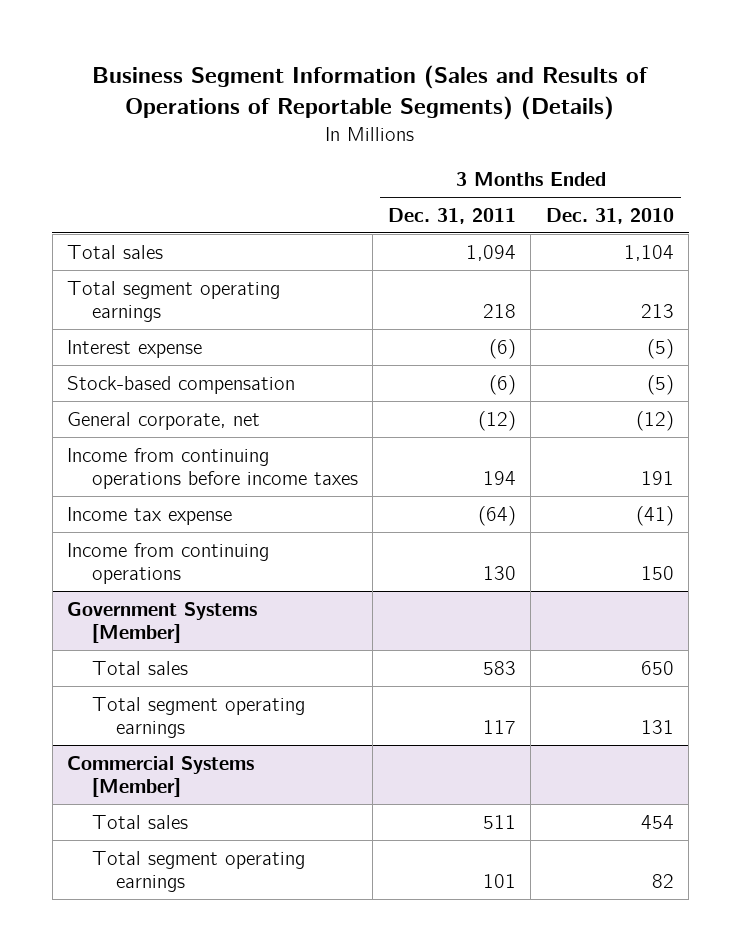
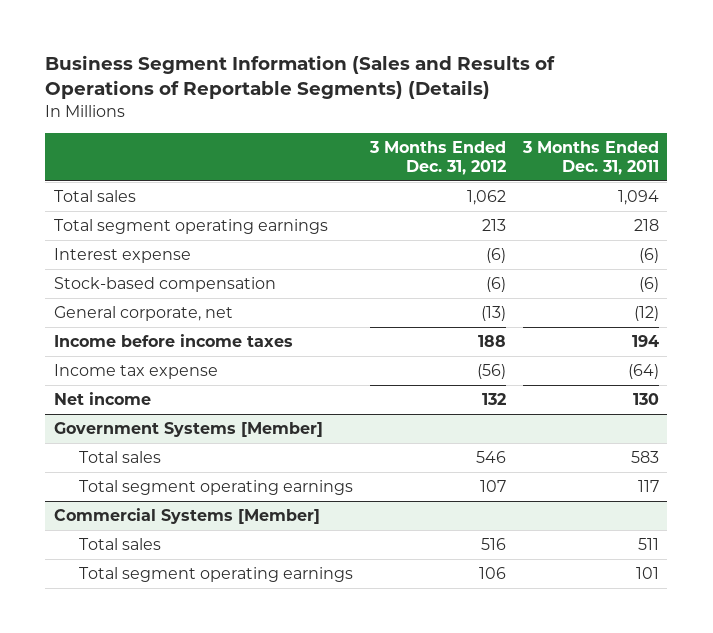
[545,207,674,224] Dec. 31, 2010 -> none
none -> [368,140,506,175] 3 Months Ended Dec. 31, 2012
[66,447,358,490] Income from continuing operations before income taxes -> [53,334,293,348] Income before income taxes
[66,542,269,585] Income from continuing operations -> [53,392,151,406] Net income

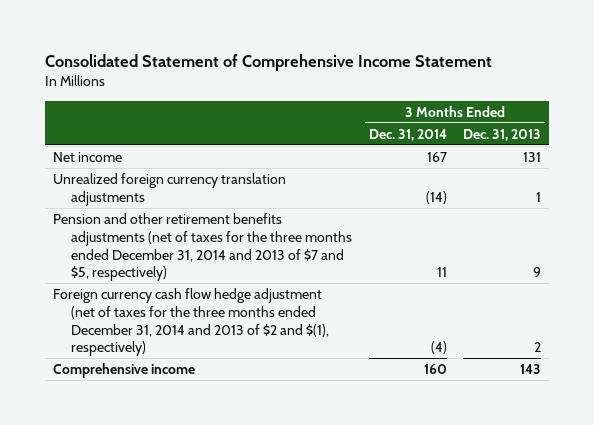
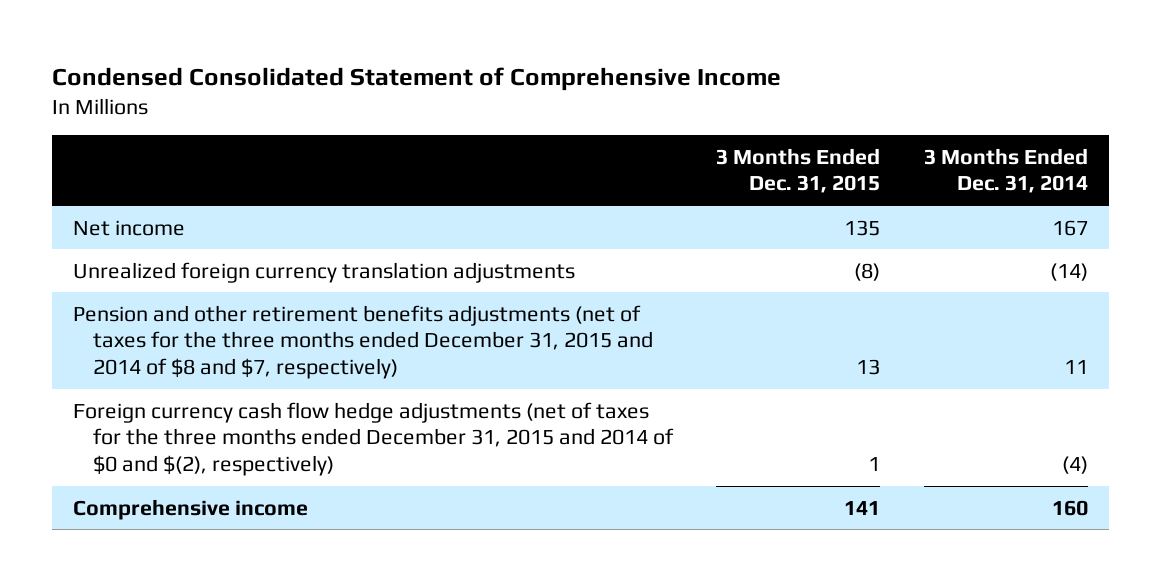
[45,54,493,72] Consolidated Statement of Comprehensive Income Statement -> [51,66,781,91] Condensed Consolidated Statement of Comprehensive Income
[463,128,542,141] Dec. 31, 2013 -> none
none -> [716,147,881,194] 3 Months Ended Dec. 31, 2015
[53,213,353,282] Pension and other retirement benefits adjustments (net of taxes for the three months ended December 31, 2014 and 2013 of $7 and $5, respectively) -> [73,304,654,380] Pension and other retirement benefits adjustments (net of taxes for the three months ended December 31, 2015 and 2014 of $8 and $7, respectively)
[53,288,330,357] Foreign currency cash flow hedge adjustment (net of taxes for the three months ended December 31, 2014 and 2013 of $2 and $(1), respectively) -> [73,401,675,477] Foreign currency cash flow hedge adjustments (net of taxes for the three months ended December 31, 2015 and 2014 of $0 and $(2), respectively)

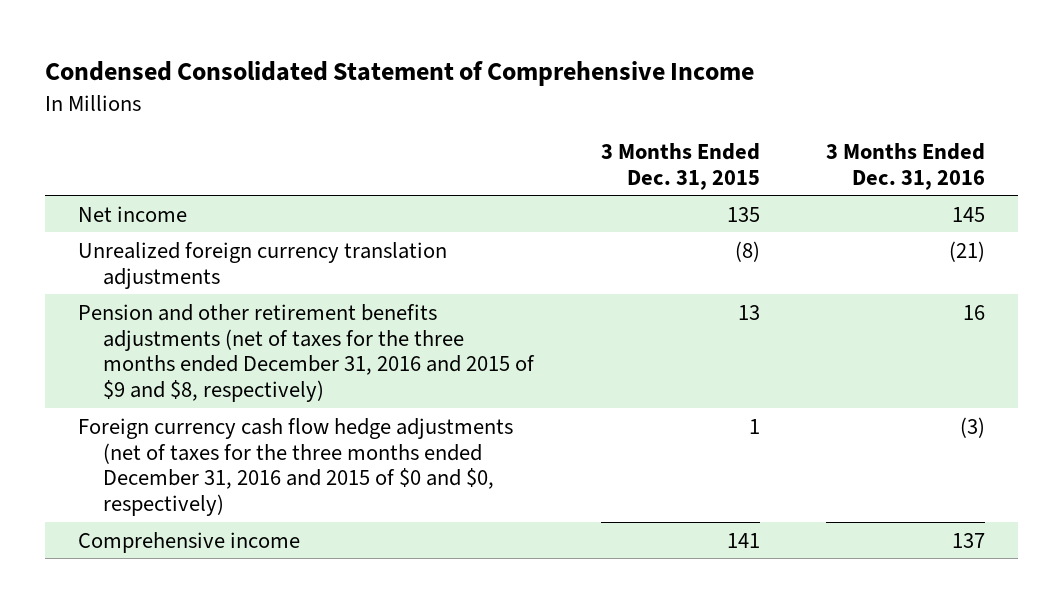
[923,147,1088,194] 3 Months Ended Dec. 31, 2014 -> none
none -> [825,142,985,190] 3 Months Ended Dec. 31, 2016
[73,304,654,380] Pension and other retirement benefits adjustments (net of taxes for the three months ended December 31, 2015 and 2014 of $8 and $7, respectively) -> [78,303,536,403] Pension and other retirement benefits adjustments (net of taxes for the three months ended December 31, 2016 and 2015 of $9 and $8, respectively)
[73,401,675,477] Foreign currency cash flow hedge adjustments (net of taxes for the three months ended December 31, 2015 and 2014 of $0 and $(2), respectively) -> [78,417,514,517] Foreign currency cash flow hedge adjustments (net of taxes for the three months ended December 31, 2016 and 2015 of $0 and $0, respectively)

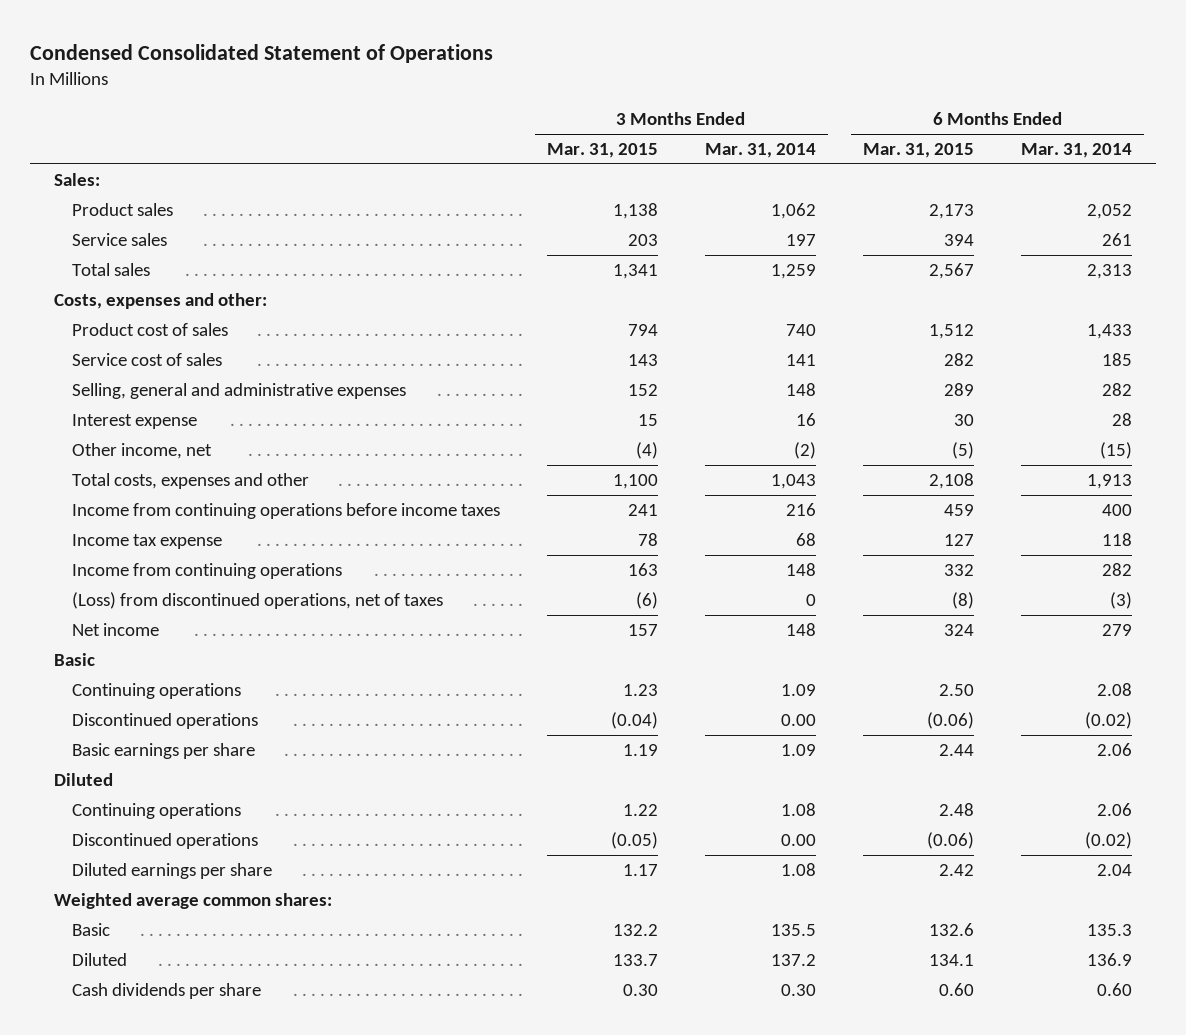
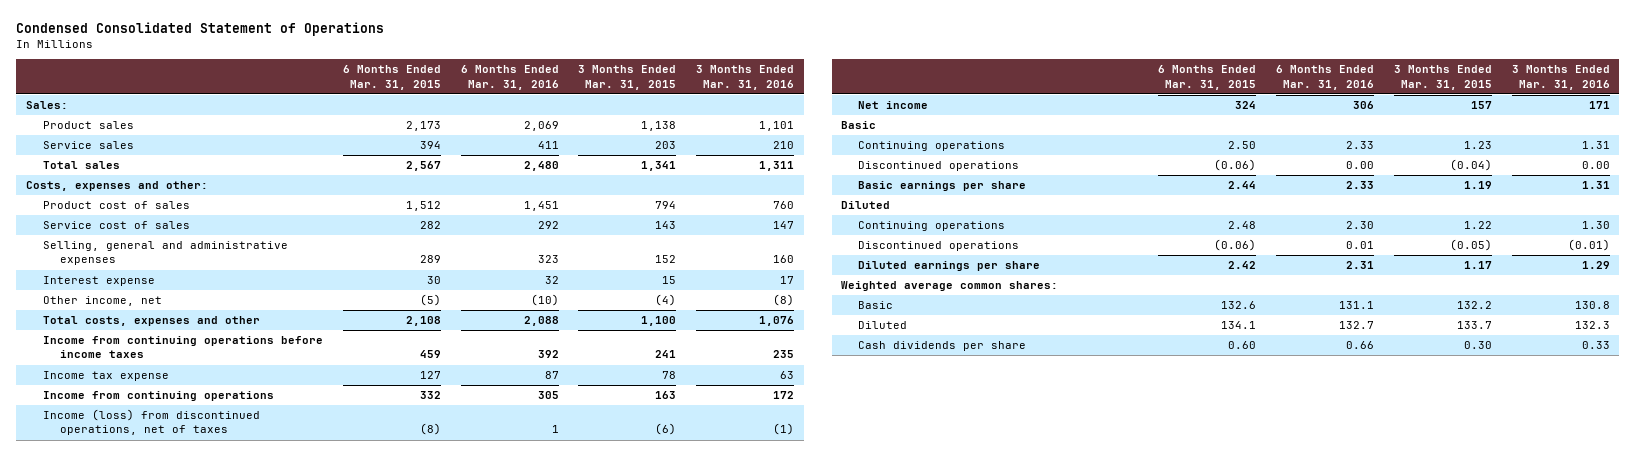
[704,143,816,159] Mar. 31, 2014 -> none
[1021,143,1133,159] Mar. 31, 2014 -> none
none -> [460,65,559,90] 6 Months Ended Mar. 31, 2016
none -> [696,65,795,90] 3 Months Ended Mar. 31, 2016
[71,592,443,610] (Loss) from discontinued operations, net of taxes -> [43,409,261,436] Income (loss) from discontinued operations, net of taxes

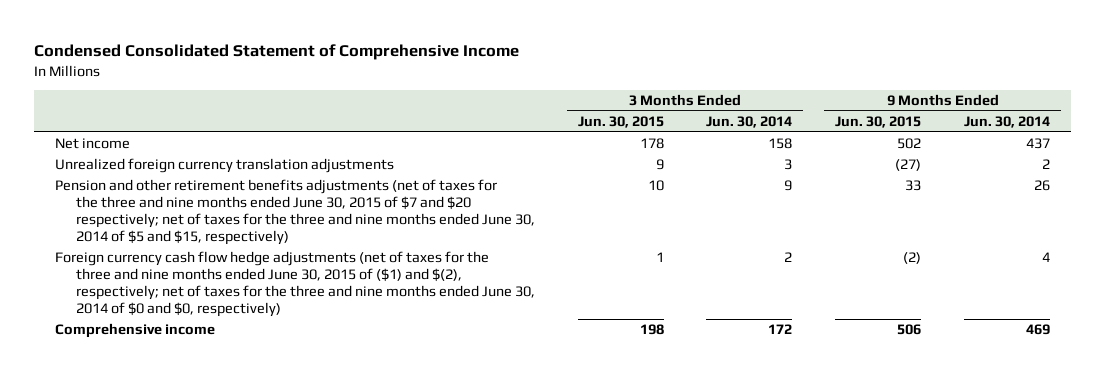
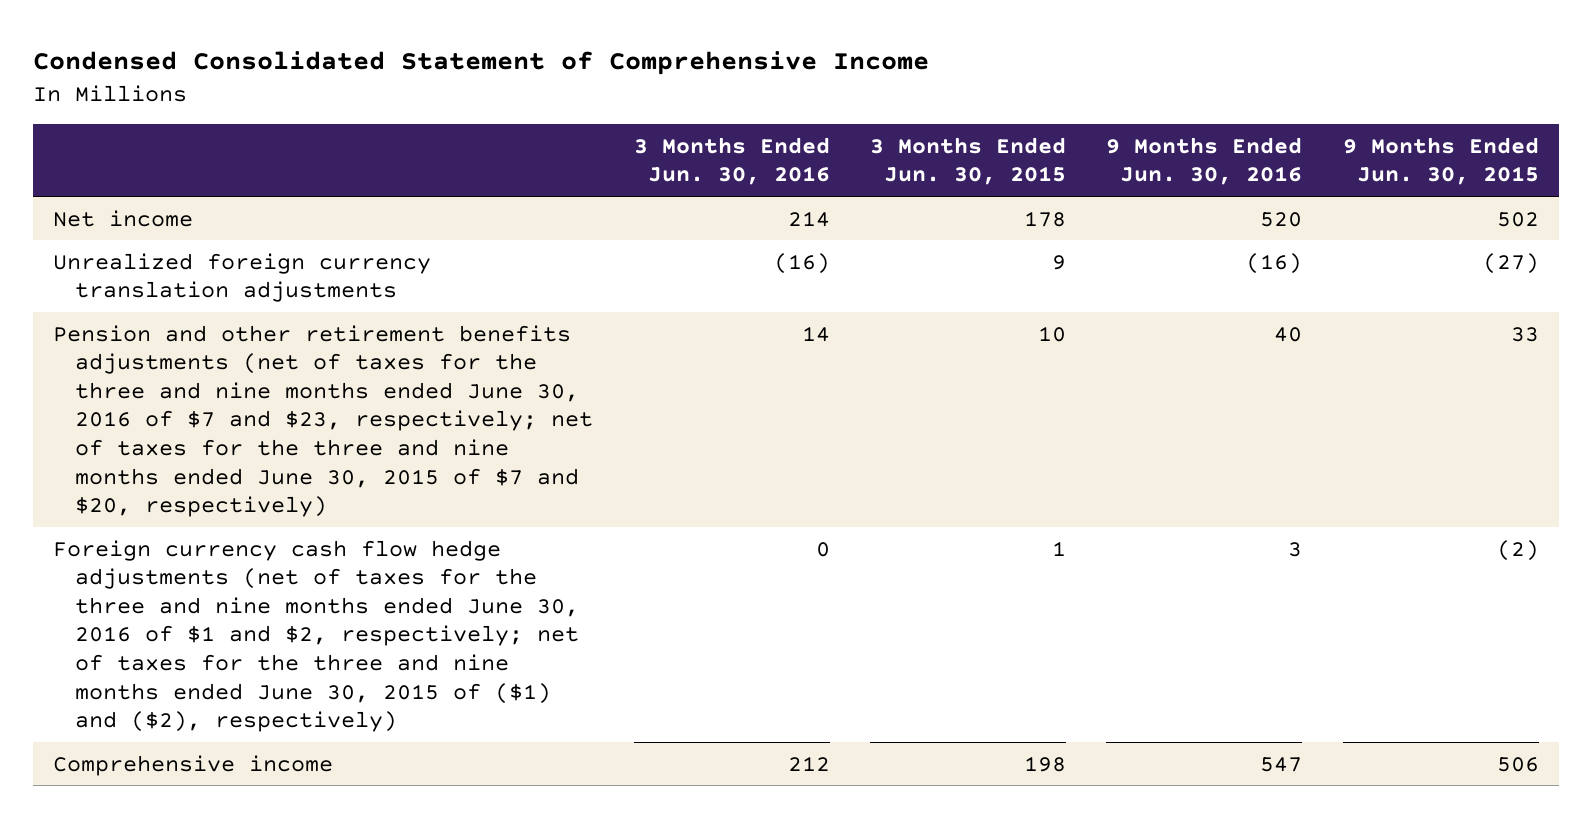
[706,116,793,129] Jun. 30, 2014 -> none
[963,116,1050,129] Jun. 30, 2014 -> none
none -> [633,136,830,186] 3 Months Ended Jun. 30, 2016
none -> [1106,136,1303,186] 9 Months Ended Jun. 30, 2016
[55,179,535,246] Pension and other retirement benefits adjustments (net of taxes for the three and nine months ended June 30, 2015 of $7 and $20 respectively; net of taxes for the three and nine months ended June 30, 2014 of $5 and $15, respectively) -> [53,324,594,518] Pension and other retirement benefits adjustments (net of taxes for the three and nine months ended June 30, 2016 of $7 and $23, respectively; net of taxes for the three and nine months ended June 30, 2015 of $7 and $20, respectively)
[55,251,535,318] Foreign currency cash flow hedge adjustments (net of taxes for the three and nine months ended June 30, 2015 of ($1) and $(2), respectively; net of taxes for the three and nine months ended June 30, 2014 of $0 and $0, respectively) -> [53,539,580,733] Foreign currency cash flow hedge adjustments (net of taxes for the three and nine months ended June 30, 2016 of $1 and $2, respectively; net of taxes for the three and nine months ended June 30, 2015 of ($1) and ($2), respectively)

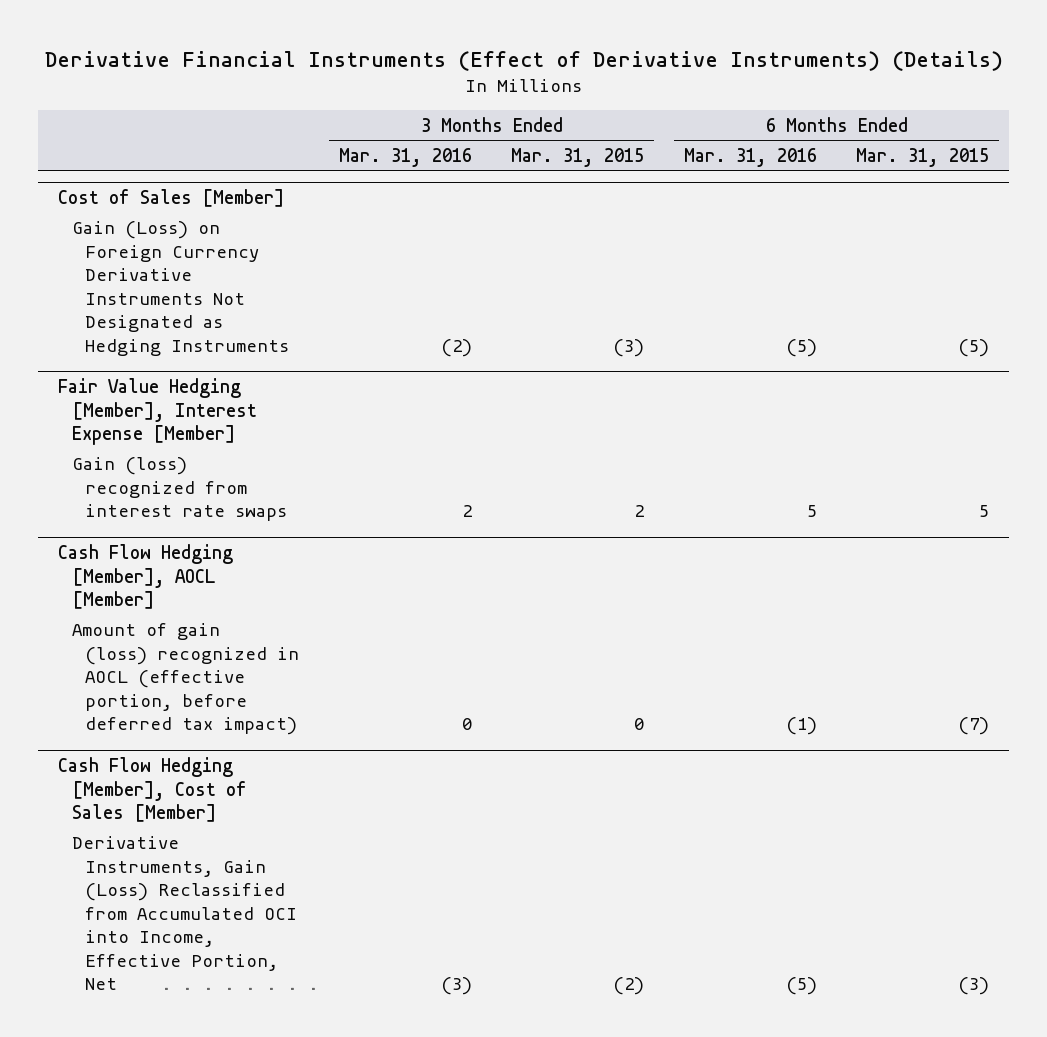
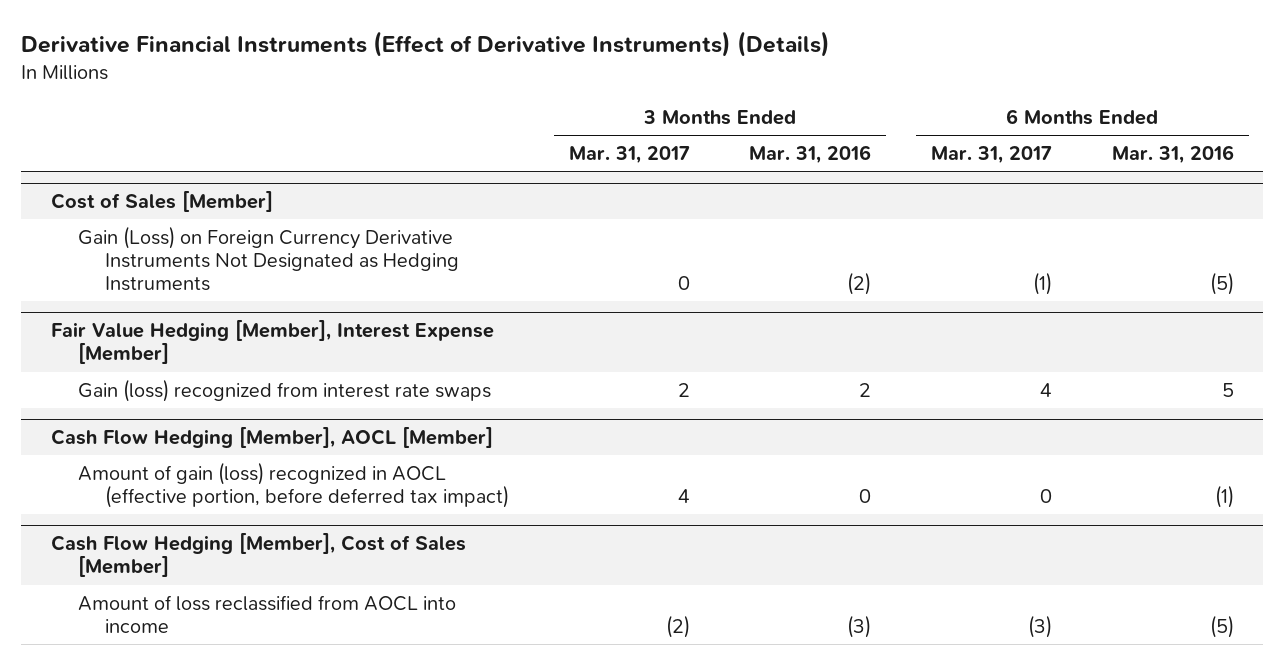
[511,147,645,167] Mar. 31, 2015 -> none
[856,147,990,167] Mar. 31, 2015 -> none
none -> [568,145,690,164] Mar. 31, 2017
none -> [931,145,1053,164] Mar. 31, 2017
[71,836,298,991] Derivative Instruments, Gain (Loss) Reclassified from Accumulated OCI into Income, Effective Portion, Net -> [77,594,456,633] Amount of loss reclassified from AOCL into income

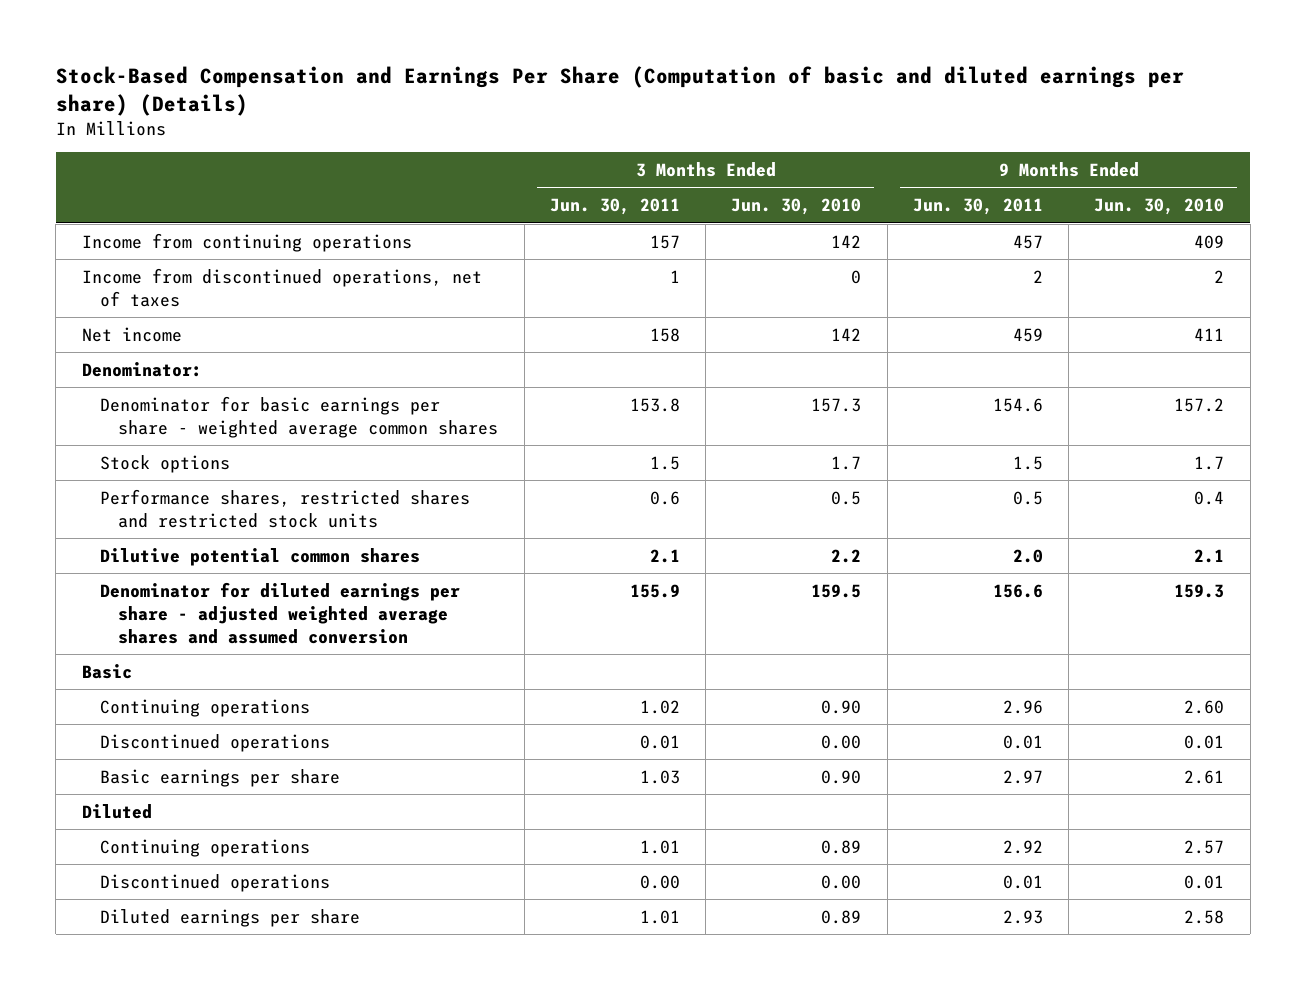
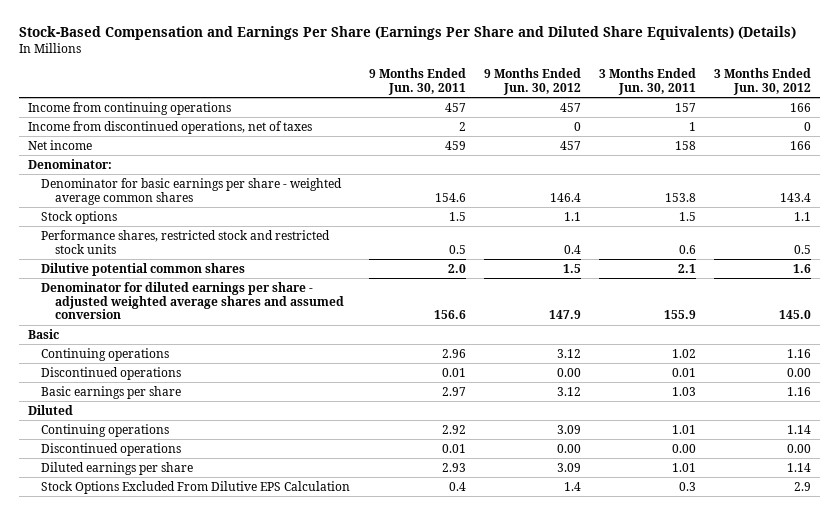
[55,66,1184,116] Stock-Based Compensation and Earnings Per Share (Computation of basic and diluted earnings per share) (Details) -> [18,25,796,40] Stock-Based Compensation and Earnings Per Share (Earnings Per Share and Diluted Share Equivalents) (Details)
[731,198,862,216] Jun. 30, 2010 -> none
[1094,198,1225,216] Jun. 30, 2010 -> none
none -> [483,68,581,95] 9 Months Ended Jun. 30, 2012
none -> [714,68,812,95] 3 Months Ended Jun. 30, 2012
[100,488,471,528] Performance shares, restricted shares and restricted stock units -> [41,229,331,254] Performance shares, restricted stock and restricted stock units
none -> [41,480,351,494] Stock Options Excluded From Dilutive EPS Calculation

